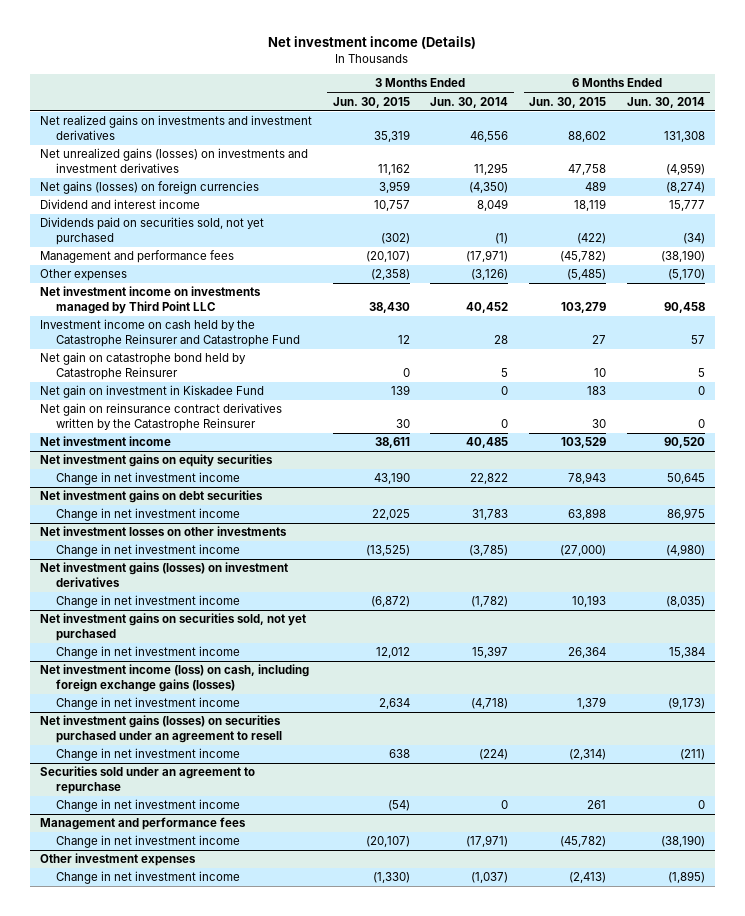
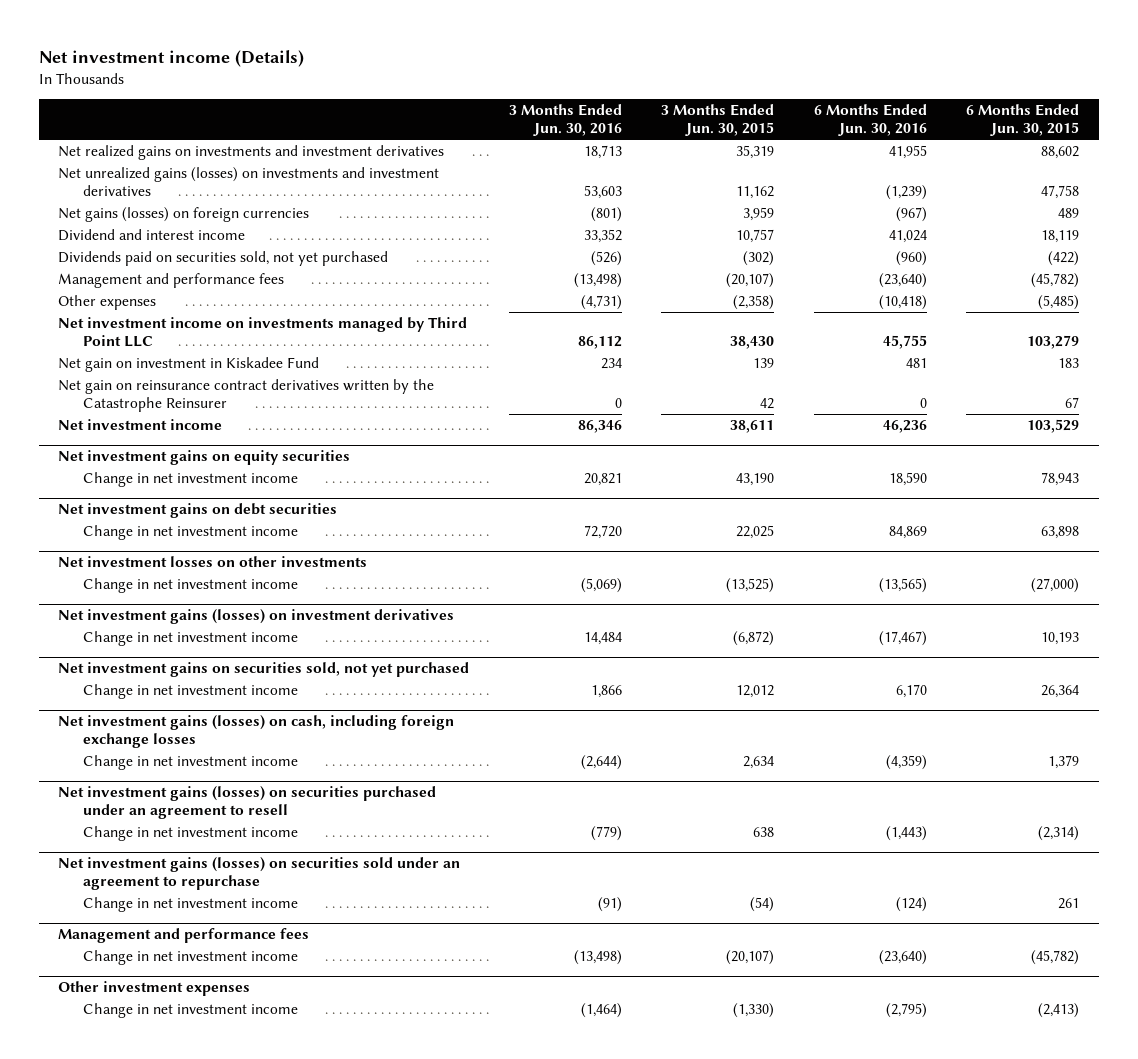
[430,96,509,108] Jun. 30, 2014 -> none
[626,96,705,108] Jun. 30, 2014 -> none
none -> [508,104,622,137] 3 Months Ended Jun. 30, 2016
none -> [813,104,927,137] 6 Months Ended Jun. 30, 2016
[39,319,300,347] Investment income on cash held by the Catastrophe Reinsurer and Catastrophe Fund -> none
[39,352,246,380] Net gain on catastrophe bond held by Catastrophe Reinsurer -> none
[395,418,410,428] 30 -> [760,398,775,410] 42
[592,418,607,428] 30 -> [1065,397,1080,409] 67
[39,664,309,692] Net investment income (loss) on cash, including foreign exchange gains (losses) -> [58,715,455,749] Net investment gains (losses) on cash, including foreign exchange losses
[39,766,255,794] Securities sold under an agreement to repurchase -> [58,857,461,891] Net investment gains (losses) on securities sold under an agreement to repurchase

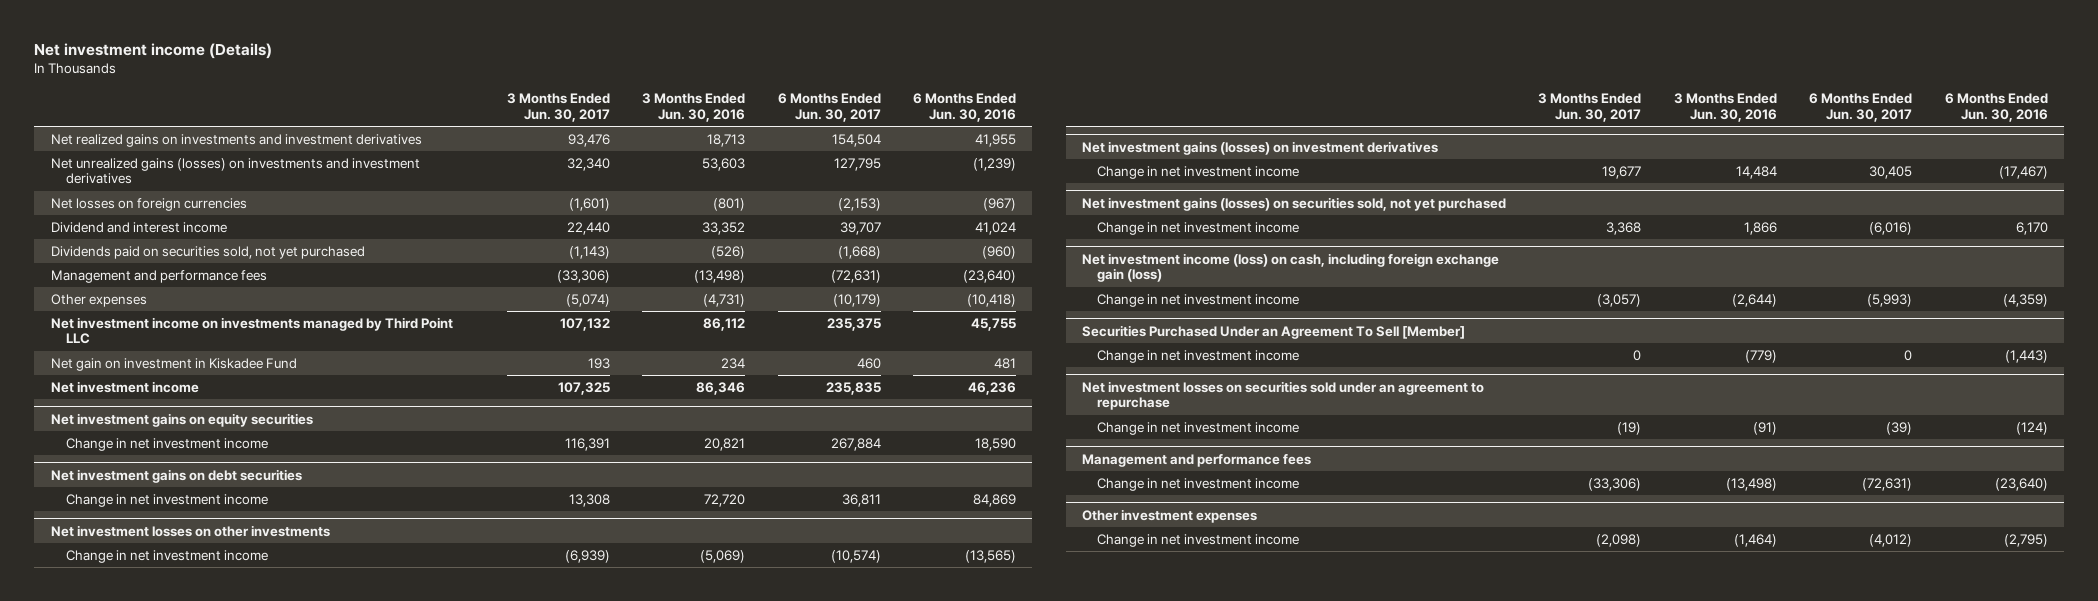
[661,104,775,137] 3 Months Ended Jun. 30, 2015 -> none
[966,104,1080,137] 6 Months Ended Jun. 30, 2015 -> none
none -> [506,93,610,122] 3 Months Ended Jun. 30, 2017
none -> [777,93,881,122] 6 Months Ended Jun. 30, 2017
[58,206,310,222] Net gains (losses) on foreign currencies -> [50,197,247,211] Net losses on foreign currencies
[58,378,435,413] Net gain on reinsurance contract derivatives written by the Catastrophe Reinsurer -> none
[58,662,470,678] Net investment gains on securities sold, not yet purchased -> [1081,196,1506,211] Net investment gains (losses) on securities sold, not yet purchased
[58,715,455,749] Net investment gains (losses) on cash, including foreign exchange losses -> [1081,252,1499,283] Net investment income (loss) on cash, including foreign exchange gain (loss)
[58,786,437,820] Net investment gains (losses) on securities purchased under an agreement to resell -> [1081,324,1465,339] Securities Purchased Under an Agreement To Sell [Member]
[58,857,461,891] Net investment gains (losses) on securities sold under an agreement to repurchase -> [1081,380,1484,411] Net investment losses on securities sold under an agreement to repurchase

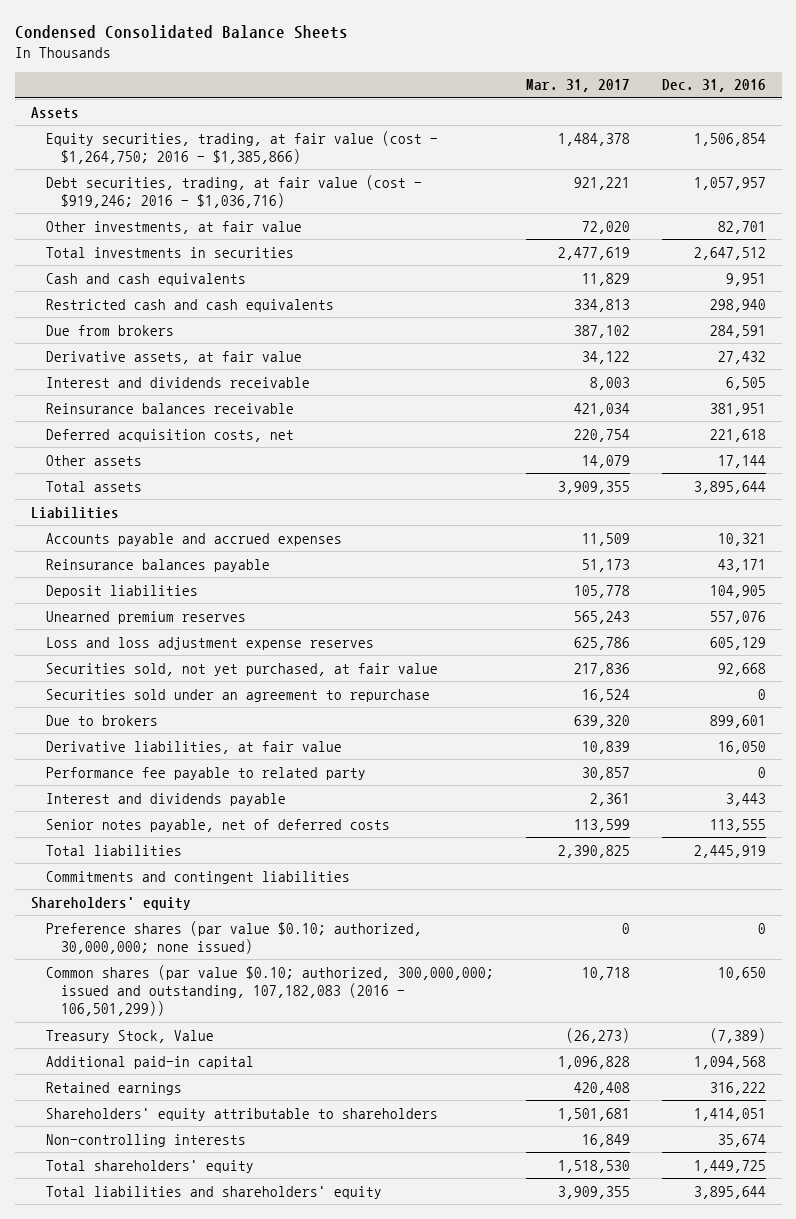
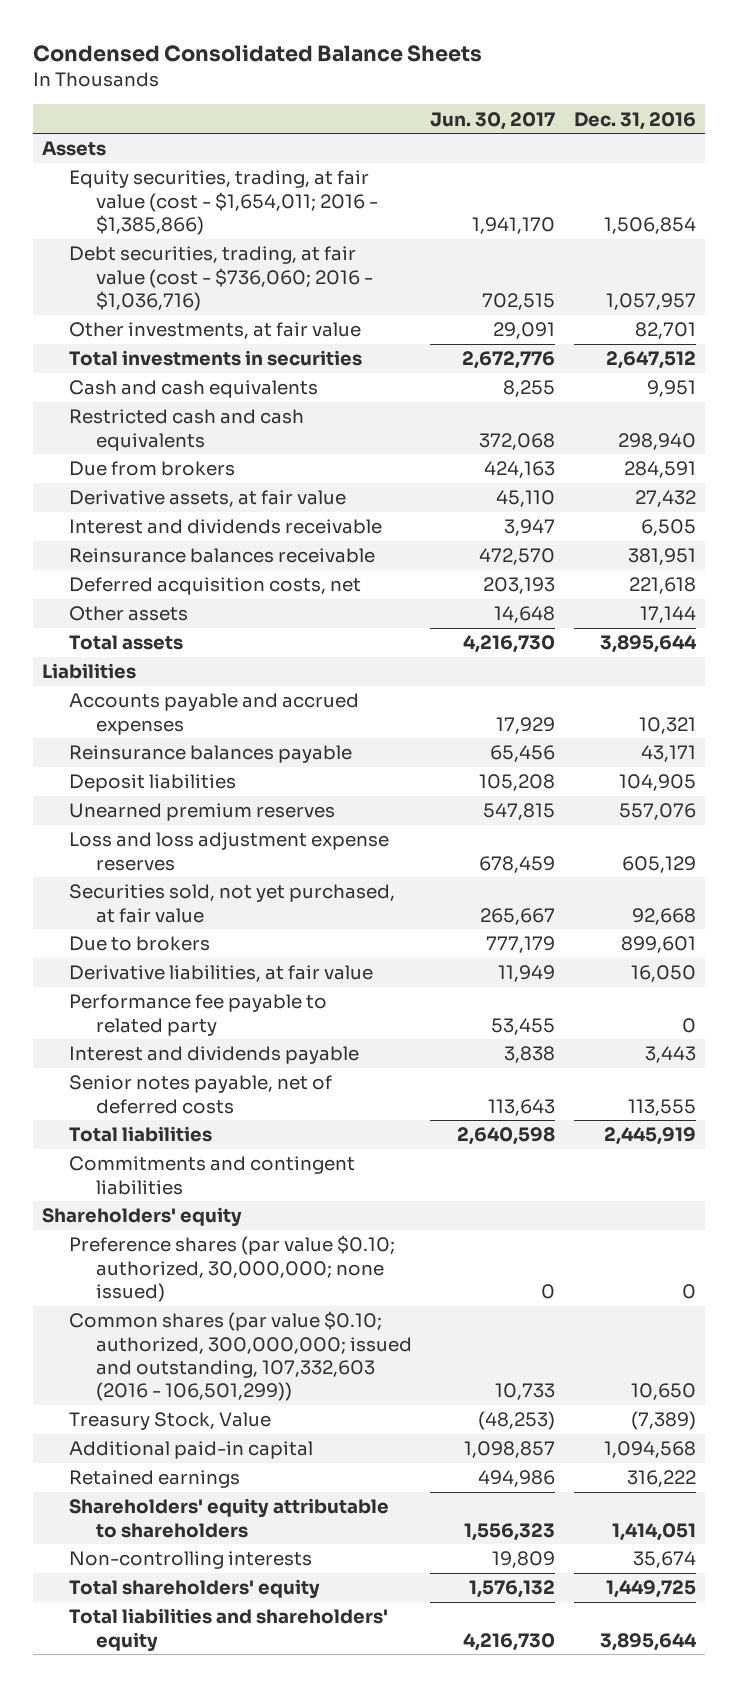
[525,79,630,93] Mar. 31, 2017 -> none
none -> [430,111,556,130] Jun. 30, 2017
[45,130,438,165] Equity securities, trading, at fair value (cost - $1,264,750; 2016 - $1,385,866) -> [69,170,379,235] Equity securities, trading, at fair value (cost - $1,654,011; 2016 - $1,385,866)
[45,174,422,209] Debt securities, trading, at fair value (cost - $919,246; 2016 - $1,036,716) -> [69,246,374,311] Debt securities, trading, at fair value (cost - $736,060; 2016 - $1,036,716)
[45,688,430,702] Securities sold under an agreement to repurchase -> none
[45,964,494,1017] Common shares (par value $0.10; authorized, 300,000,000; issued and outstanding, 107,182,083 (2016 - 106,501,299)) -> [69,1311,413,1402] Common shares (par value $0.10; authorized, 300,000,000; issued and outstanding, 107,332,603 (2016 - 106,501,299))

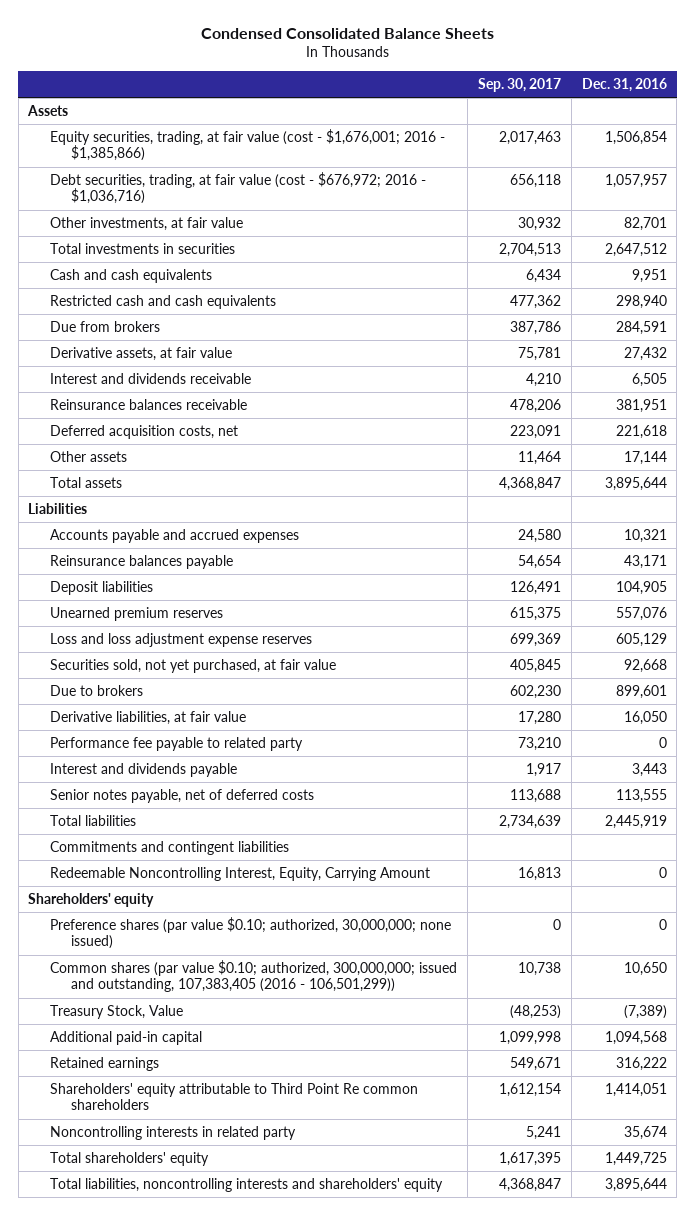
[430,111,556,130] Jun. 30, 2017 -> none
none -> [477,77,561,92] Sep. 30, 2017
[69,170,379,235] Equity securities, trading, at fair value (cost - $1,654,011; 2016 - $1,385,866) -> [49,129,445,162] Equity securities, trading, at fair value (cost - $1,676,001; 2016 - $1,385,866)
[69,246,374,311] Debt securities, trading, at fair value (cost - $736,060; 2016 - $1,036,716) -> [49,172,426,205] Debt securities, trading, at fair value (cost - $676,972; 2016 - $1,036,716)
none -> [49,867,430,882] Redeemable Noncontrolling Interest, Equity, Carrying Amount
[69,1311,413,1402] Common shares (par value $0.10; authorized, 300,000,000; issued and outstanding, 107,332,603 (2016 - 106,501,299)) -> [49,960,457,993] Common shares (par value $0.10; authorized, 300,000,000; issued and outstanding, 107,383,405 (2016 - 106,501,299))
[69,1498,390,1538] Shareholders' equity attributable to shareholders -> [49,1083,418,1111] Shareholders' equity attributable to Third Point Re common shareholders
[69,1551,313,1570] Non-controlling interests -> [49,1126,296,1141] Noncontrolling interests in related party
[69,1608,389,1652] Total liabilities and shareholders' equity -> [49,1178,443,1193] Total liabilities, noncontrolling interests and shareholders' equity

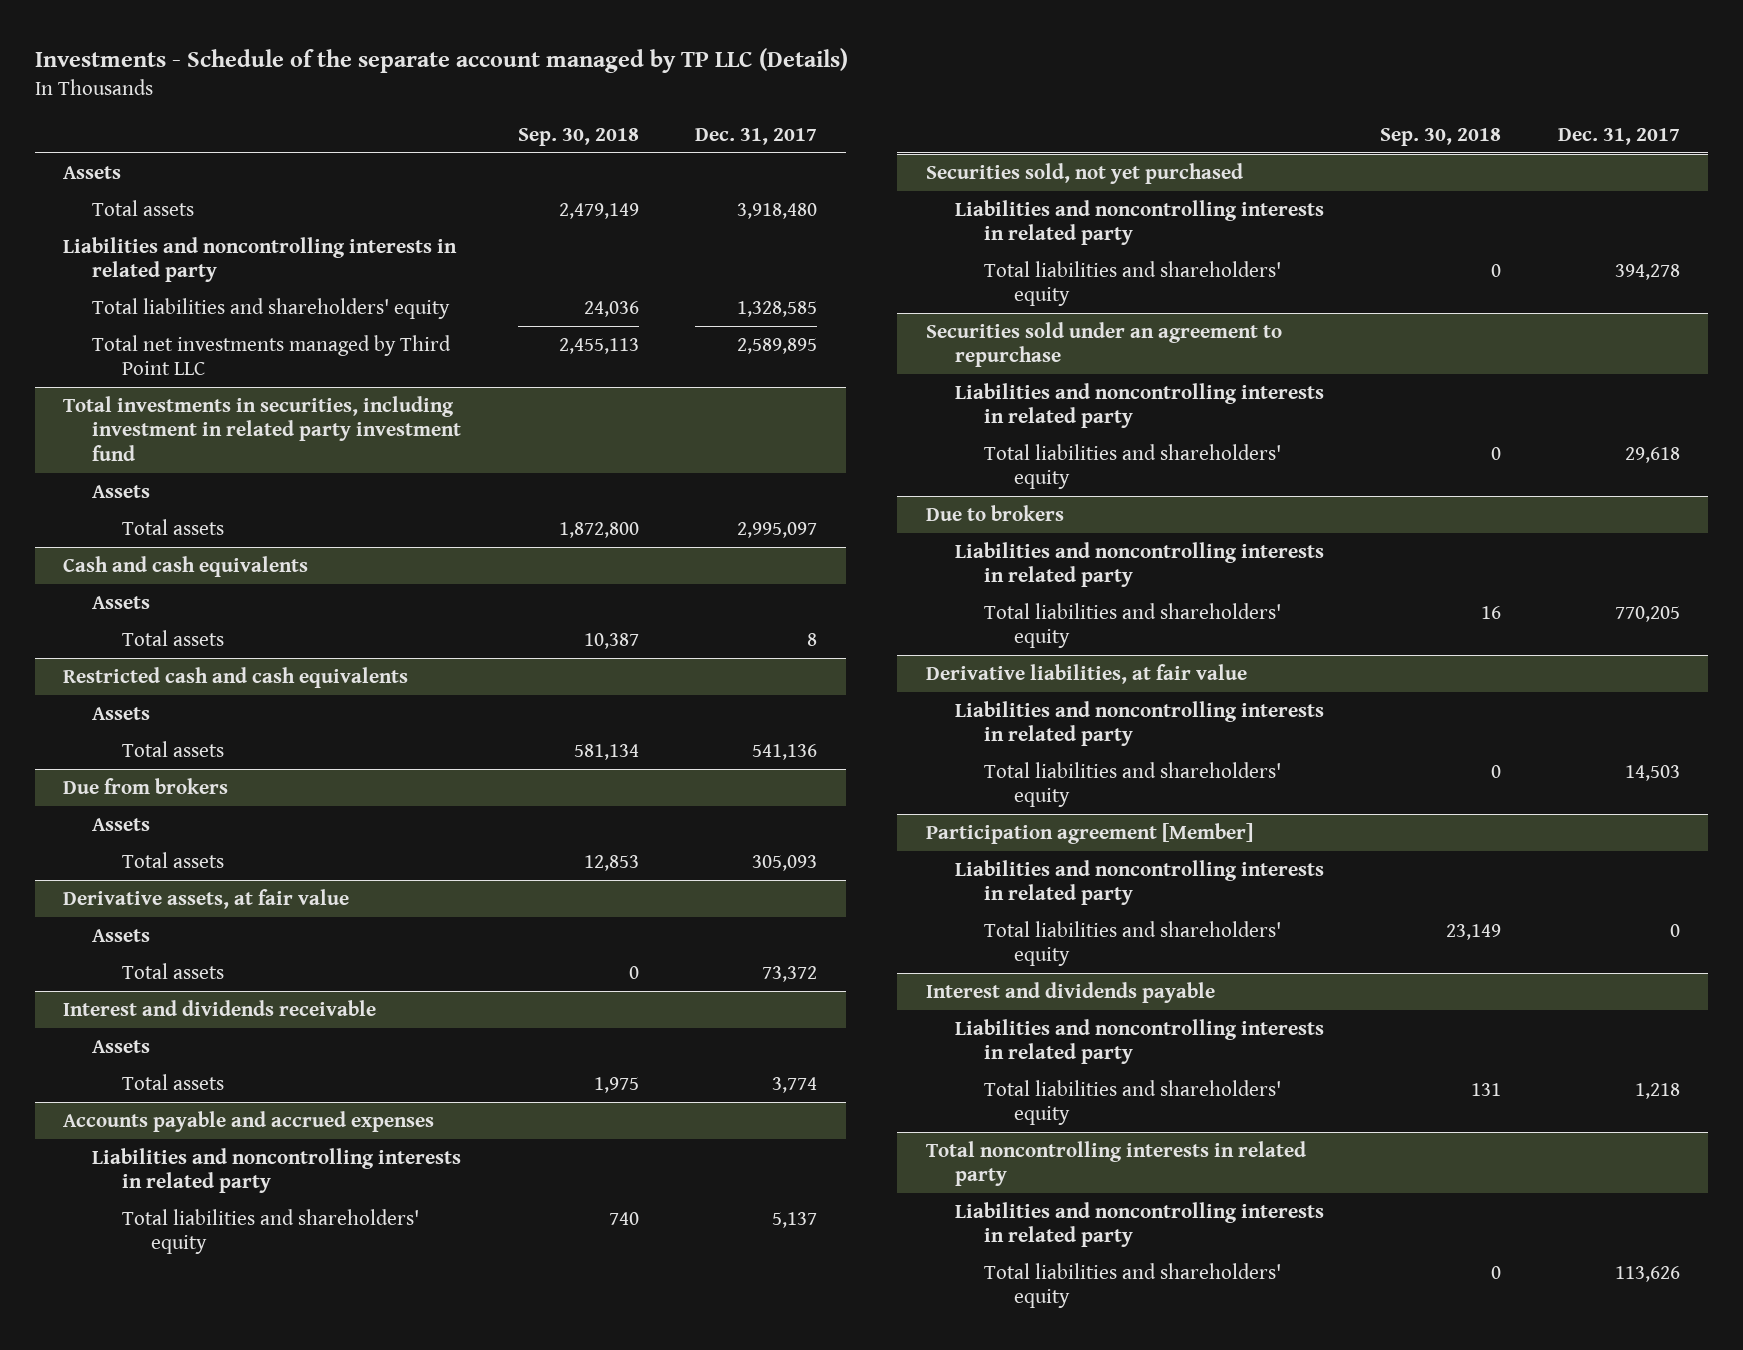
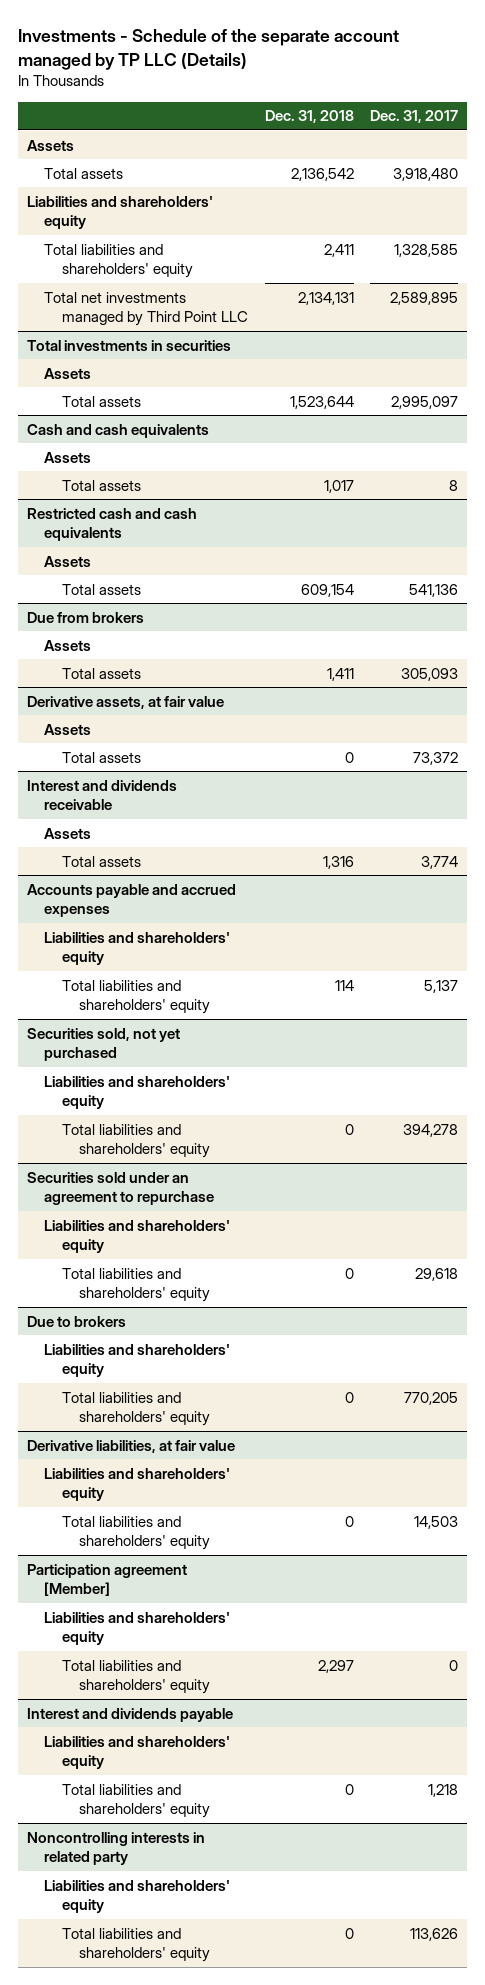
[517,127,639,146] Sep. 30, 2018 -> none
none -> [264,110,354,124] Dec. 31, 2018
[63,236,458,283] Liabilities and noncontrolling interests in related party -> [26,195,213,230] Liabilities and shareholders' equity
[63,395,462,462] Total investments in securities, including investment in related party investment fund -> [26,339,231,351] Total investments in securities
[92,1147,462,1194] Liabilities and noncontrolling interests in related party -> [44,931,231,966] Liabilities and shareholders' equity
[954,199,1324,246] Liabilities and noncontrolling interests in related party -> [44,1075,231,1110] Liabilities and shareholders' equity
[954,382,1324,429] Liabilities and noncontrolling interests in related party -> [44,1219,231,1254] Liabilities and shareholders' equity
[954,541,1324,588] Liabilities and noncontrolling interests in related party -> [44,1343,231,1378] Liabilities and shareholders' equity
[954,700,1324,747] Liabilities and noncontrolling interests in related party -> [44,1467,231,1502] Liabilities and shareholders' equity
[954,859,1324,906] Liabilities and noncontrolling interests in related party -> [44,1611,231,1646] Liabilities and shareholders' equity
[954,1018,1324,1065] Liabilities and noncontrolling interests in related party -> [44,1735,231,1770] Liabilities and shareholders' equity
[925,1140,1306,1187] Total noncontrolling interests in related party -> [26,1831,205,1866] Noncontrolling interests in related party
[954,1201,1324,1248] Liabilities and noncontrolling interests in related party -> [44,1879,231,1914] Liabilities and shareholders' equity

